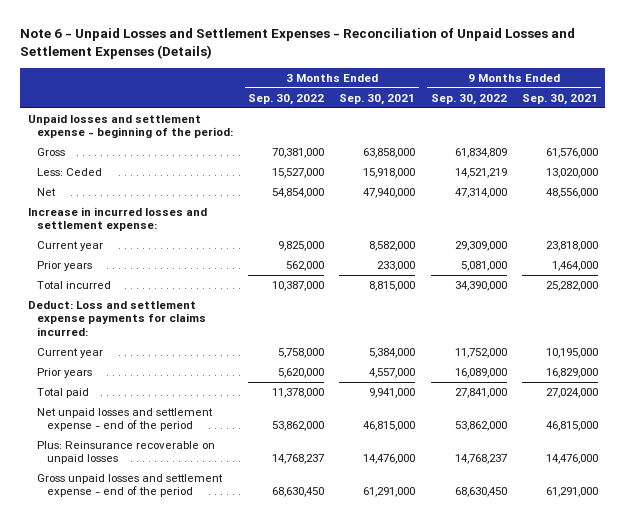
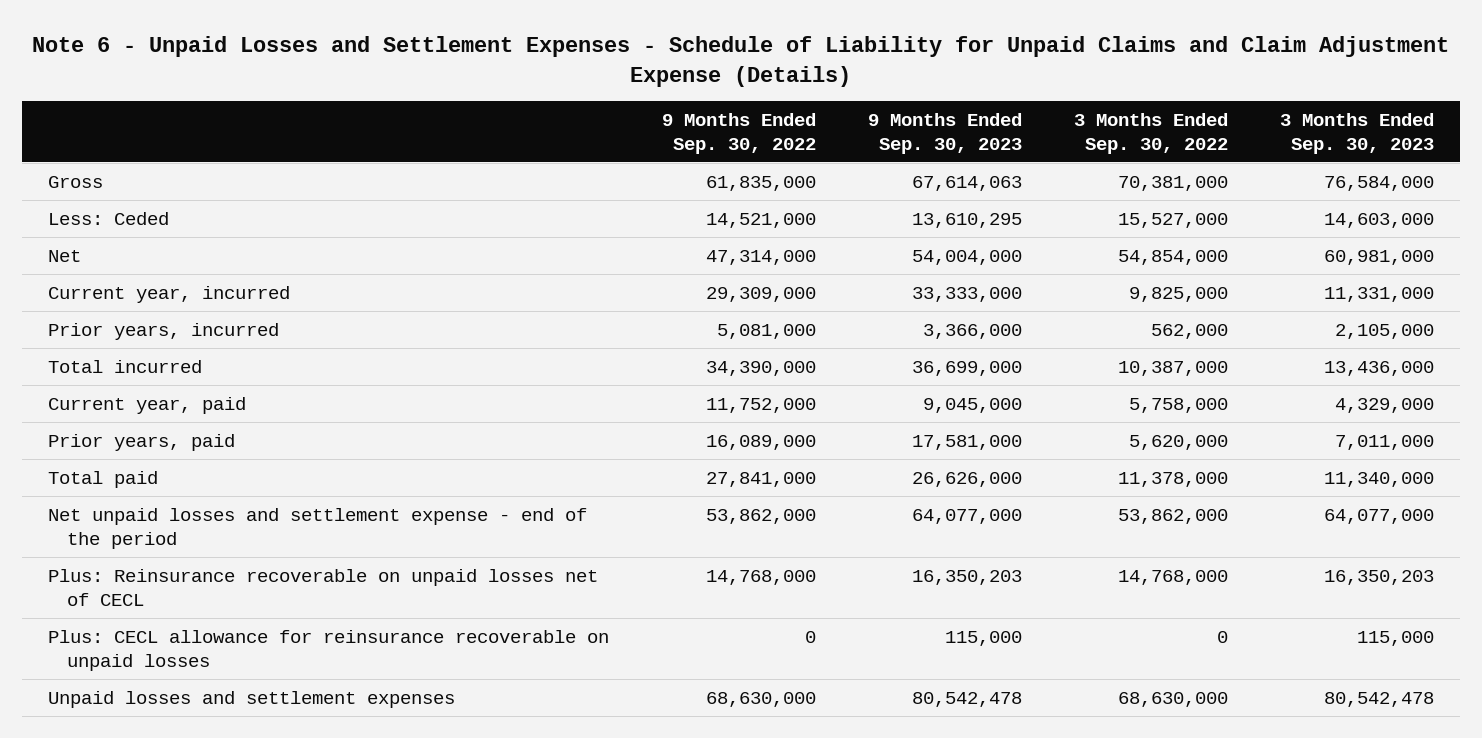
[20,27,576,59] Note 6 - Unpaid Losses and Settlement Expenses - Reconciliation of Unpaid Losses and Settlement Expenses (Details) -> [32,36,1450,87] Note 6 - Unpaid Losses and Settlement Expenses - Schedule of Liability for Unpaid Claims and Claim Adjustment Expense (Details)
[339,93,416,105] Sep. 30, 2021 -> none
[521,93,598,105] Sep. 30, 2021 -> none
none -> [867,112,1022,154] 9 Months Ended Sep. 30, 2023
none -> [1279,112,1434,154] 3 Months Ended Sep. 30, 2023
[27,114,234,139] Unpaid losses and settlement expense - beginning of the period: -> none
[454,148,507,159] 61,834,809 -> [705,175,816,191] 61,835,000
[454,168,507,179] 14,521,219 -> [705,212,816,228] 14,521,000
[27,207,207,232] Increase in incurred losses and settlement expense: -> none
[37,241,104,252] Current year -> [48,285,291,303] Current year, incurred
[37,261,93,272] Prior years -> [48,322,280,340] Prior years, incurred
[27,301,207,336] Deduct: Loss and settlement expense payments for claims incurred: -> none
[37,348,104,359] Current year -> [48,396,247,414] Current year, paid
[37,368,93,379] Prior years -> [48,433,236,451] Prior years, paid
[37,441,216,465] Plus: Reinsurance recoverable on unpaid losses -> [48,568,599,606] Plus: Reinsurance recoverable on unpaid losses net of CECL
[272,454,325,465] 14,768,237 -> [1117,569,1228,585] 14,768,000
[454,454,507,465] 14,768,237 -> [705,569,816,585] 14,768,000
none -> [48,629,610,671] Plus: CECL allowance for reinsurance recoverable on unpaid losses
[37,474,224,498] Gross unpaid losses and settlement expense - end of the period -> [48,690,456,708] Unpaid losses and settlement expenses
[272,487,325,498] 68,630,450 -> [1117,691,1228,707] 68,630,000
[454,487,507,498] 68,630,450 -> [705,691,816,707] 68,630,000

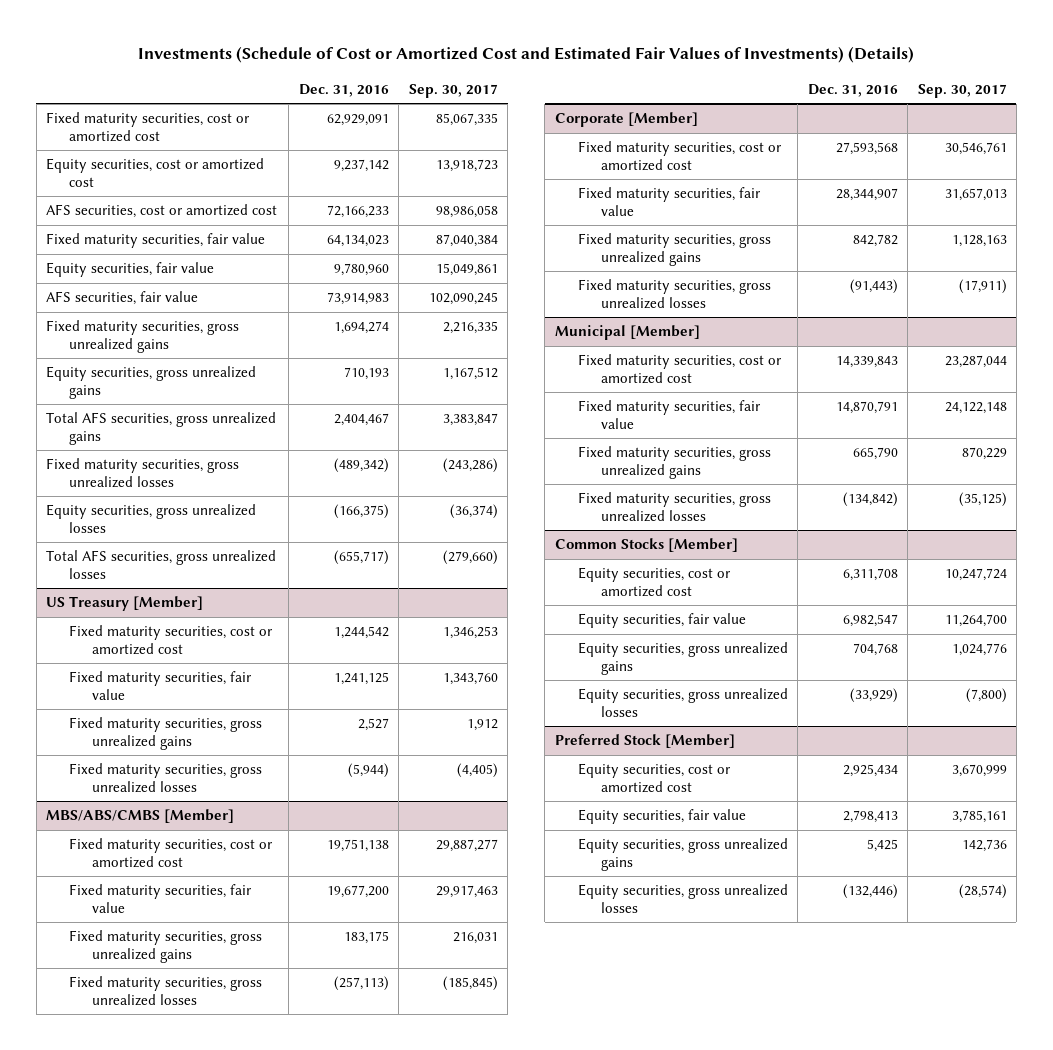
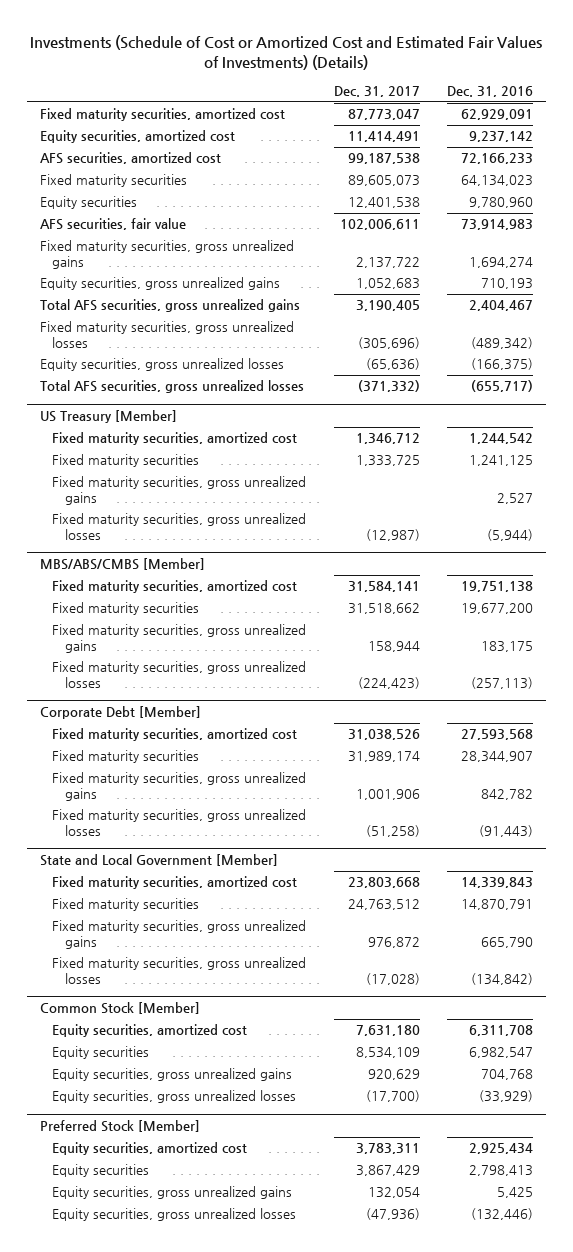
[408,83,498,98] Sep. 30, 2017 -> none
none -> [333,86,420,98] Dec. 31, 2017
[46,112,251,142] Fixed maturity securities, cost or amortized cost -> [40,108,286,122] Fixed maturity securities, amortized cost
[46,158,265,187] Equity securities, cost or amortized cost -> [40,130,236,144] Equity securities, amortized cost
[46,204,278,219] AFS securities, cost or amortized cost -> [40,152,222,165] AFS securities, amortized cost
[46,233,266,249] Fixed maturity securities, fair value -> [40,174,188,188] Fixed maturity securities
[46,262,215,278] Equity securities, fair value -> [40,196,138,210] Equity securities
[69,625,274,655] Fixed maturity securities, cost or amortized cost -> [52,432,298,446] Fixed maturity securities, amortized cost
[69,671,253,700] Fixed maturity securities, fair value -> [52,454,200,468] Fixed maturity securities
[69,838,274,868] Fixed maturity securities, cost or amortized cost -> [52,580,298,594] Fixed maturity securities, amortized cost
[69,884,253,913] Fixed maturity securities, fair value -> [52,602,200,616] Fixed maturity securities
[554,112,698,128] Corporate [Member] -> [40,706,202,720] Corporate Debt [Member]
[577,141,782,171] Fixed maturity securities, cost or amortized cost -> [52,728,298,742] Fixed maturity securities, amortized cost
[577,187,761,216] Fixed maturity securities, fair value -> [52,750,200,764] Fixed maturity securities
[554,325,700,341] Municipal [Member] -> [40,854,279,867] State and Local Government [Member]
[577,354,782,384] Fixed maturity securities, cost or amortized cost -> [52,876,298,890] Fixed maturity securities, amortized cost
[577,400,761,429] Fixed maturity securities, fair value -> [52,898,200,912] Fixed maturity securities
[554,538,738,553] Common Stocks [Member] -> [40,1002,201,1015] Common Stock [Member]
[577,567,731,597] Equity securities, cost or amortized cost -> [52,1024,248,1038] Equity securities, amortized cost
[577,613,746,629] Equity securities, fair value -> [52,1046,150,1060] Equity securities
[577,763,731,793] Equity securities, cost or amortized cost -> [52,1142,248,1156] Equity securities, amortized cost
[577,809,746,825] Equity securities, fair value -> [52,1164,150,1178] Equity securities

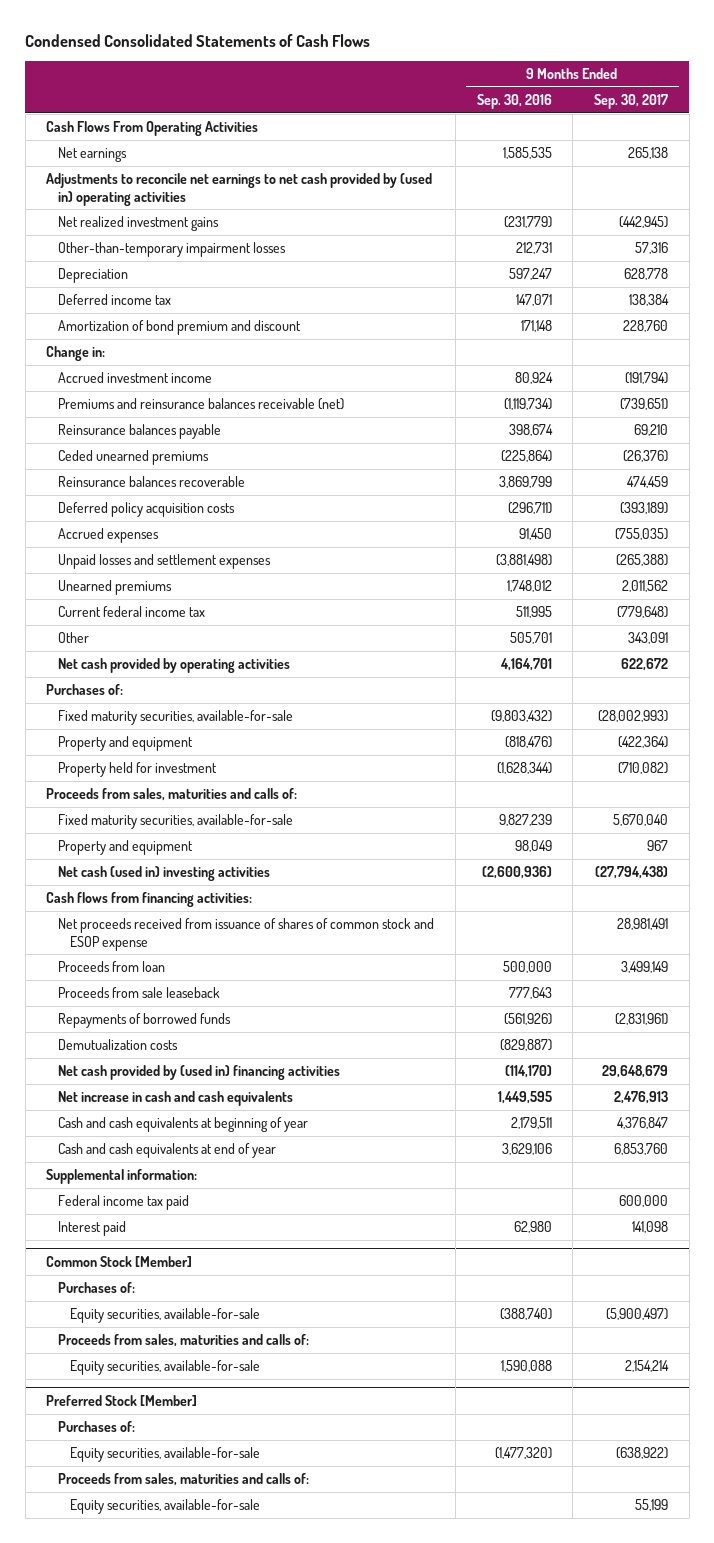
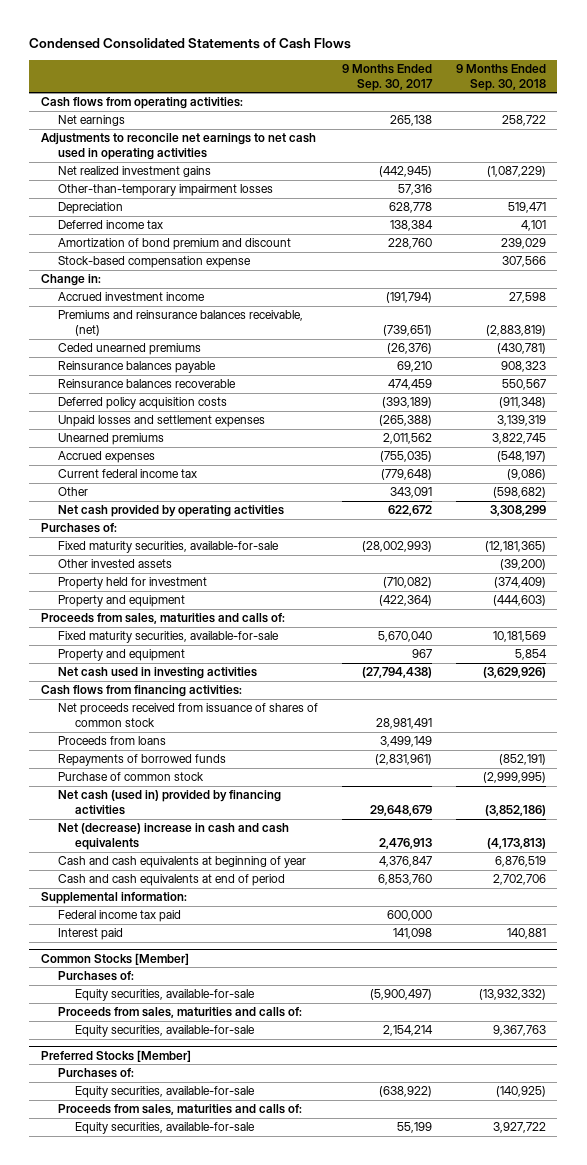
[476,94,552,110] Sep. 30, 2016 -> none
none -> [455,64,546,91] 9 Months Ended Sep. 30, 2018
[46,121,259,137] Cash Flows From Operating Activities -> [41,97,244,110] Cash flows from operating activities:
[46,173,433,206] Adjustments to reconcile net earnings to net cash provided by (used in) operating activities -> [41,133,317,160] Adjustments to reconcile net earnings to net cash used in operating activities
none -> [58,256,252,269] Stock-based compensation expense
[58,398,345,411] Premiums and reinsurance balances receivable (net) -> [58,310,304,336] Premiums and reinsurance balances receivable, (net)
[58,424,222,440] Reinsurance balances payable -> [58,361,217,374] Reinsurance balances payable
[58,528,160,544] Accrued expenses -> [58,451,156,464] Accrued expenses
none -> [58,559,173,569] Other invested assets
[58,736,194,752] Property and equipment -> [58,595,186,608] Property and equipment
[58,866,271,882] Net cash (used in) investing activities -> [58,667,258,680] Net cash used in investing activities
[58,987,221,999] Proceeds from sale leaseback -> none
[58,918,435,951] Net proceeds received from issuance of shares of common stock and ESOP expense -> [58,703,319,727] Net proceeds received from issuance of shares of common stock
[58,961,166,973] Proceeds from loan -> [58,736,167,746] Proceeds from loans
[58,1039,179,1051] Demutualization costs -> none
none -> [58,772,205,782] Purchase of common stock
[58,1065,341,1081] Net cash provided by (used in) financing activities -> [58,790,282,815] Net cash (used in) provided by financing activities
[58,1091,294,1107] Net increase in cash and cash equivalents -> [58,823,290,850] Net (decrease) increase in cash and cash equivalents
[58,1143,277,1159] Cash and cash equivalents at end of year -> [58,874,286,887] Cash and cash equivalents at end of period
[46,1255,193,1267] Common Stock [Member] -> [41,952,190,965] Common Stocks [Member]
[46,1394,198,1406] Preferred Stock [Member] -> [41,1049,192,1062] Preferred Stocks [Member]

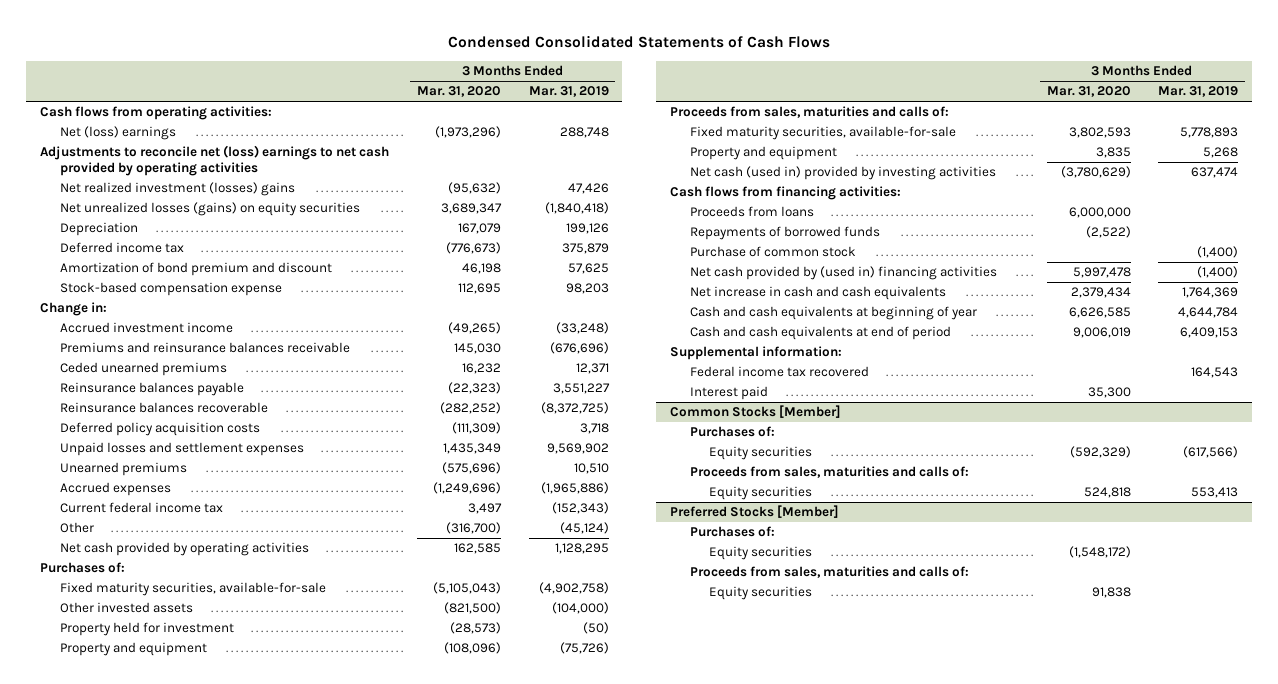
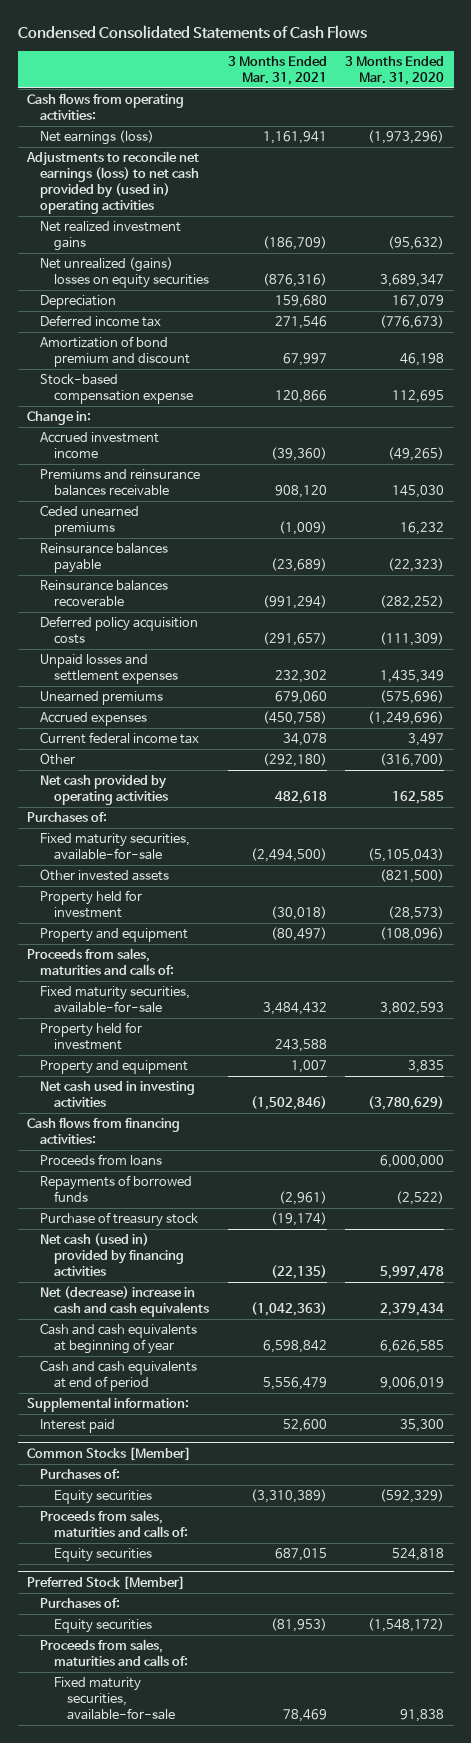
[528,86,609,98] Mar. 31, 2019 -> none
none -> [227,55,327,85] 3 Months Ended Mar. 31, 2021
[59,126,176,141] Net (loss) earnings -> [40,130,155,146] Net earnings (loss)
[40,145,390,177] Adjustments to reconcile net (loss) earnings to net cash provided by operating activities -> [25,151,200,215] Adjustments to reconcile net earnings (loss) to net cash provided by (used in) operating activities
[59,182,295,197] Net realized investment (losses) gains -> [40,221,182,252] Net realized investment gains
[59,202,360,217] Net unrealized losses (gains) on equity securities -> [40,257,209,289] Net unrealized (gains) losses on equity securities
none -> [40,1022,143,1051] Property held for investment
[689,166,996,181] Net cash (used in) provided by investing activities -> [40,1081,196,1108] Net cash used in investing activities
[689,246,856,258] Purchase of common stock -> [40,1212,199,1228] Purchase of treasury stock
[689,266,997,281] Net cash provided by (used in) financing activities -> [40,1233,184,1277] Net cash (used in) provided by financing activities
[689,286,946,301] Net increase in cash and cash equivalents -> [40,1286,209,1318] Net (decrease) increase in cash and cash equivalents
[689,366,869,378] Federal income tax recovered -> none
[669,505,839,519] Preferred Stocks [Member] -> [26,1576,185,1591] Preferred Stock [Member]
[709,586,813,601] Equity securities -> [53,1677,176,1721] Fixed maturity securities, available-for-sale

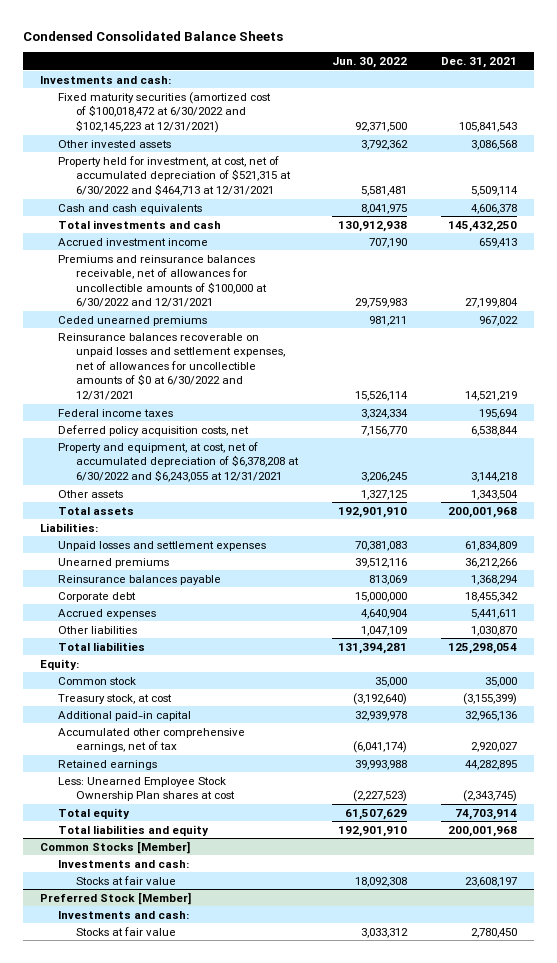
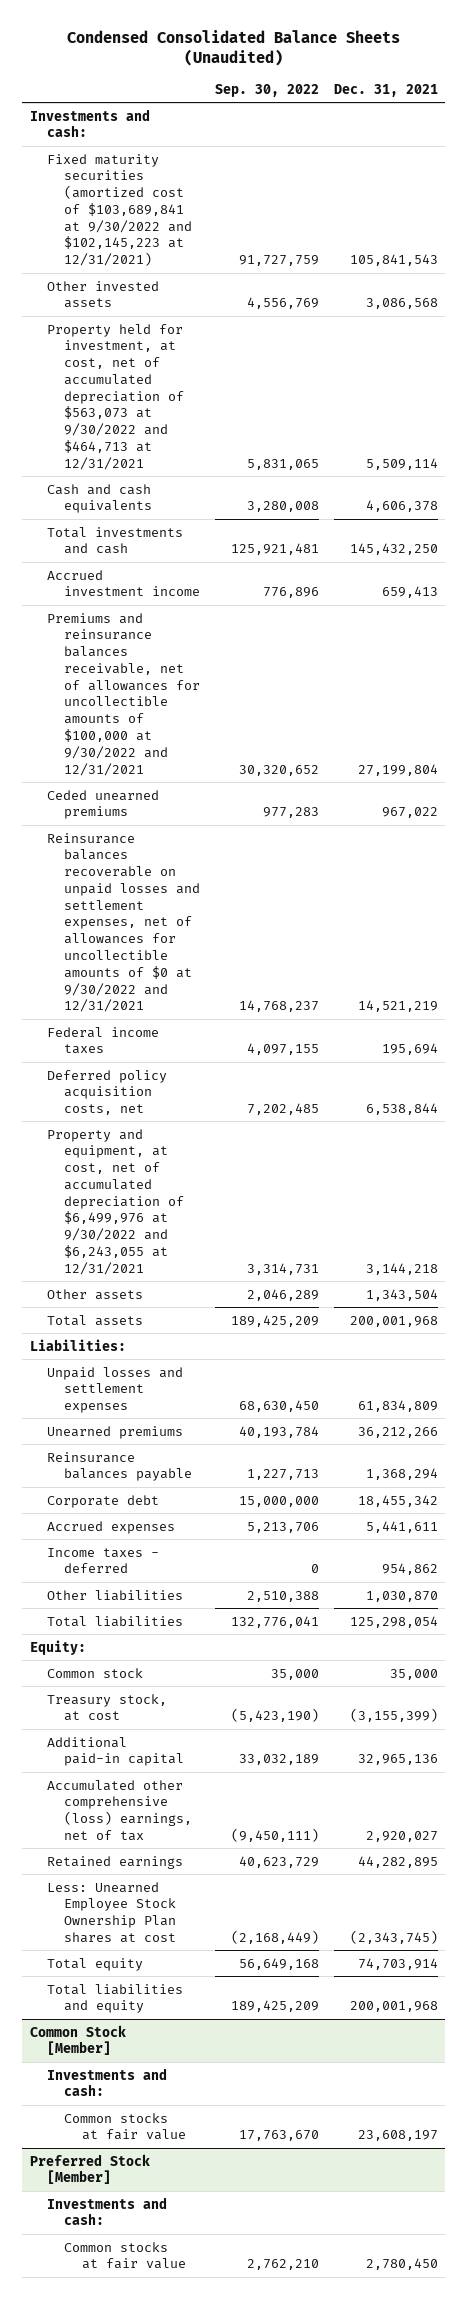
[23,31,284,42] Condensed Consolidated Balance Sheets -> [66,29,400,67] Condensed Consolidated Balance Sheets (Unaudited)
[331,57,407,69] Jun. 30, 2022 -> none
none -> [214,83,319,97] Sep. 30, 2022
[58,91,272,133] Fixed maturity securities (amortized cost of $100,018,472 at 6/30/2022 and $102,145,223 at 12/31/2021) -> [46,153,193,267] Fixed maturity securities (amortized cost of $103,689,841 at 9/30/2022 and $102,145,223 at 12/31/2021)
[58,155,291,196] Property held for investment, at cost, net of accumulated depreciation of $521,315 at 6/30/2022 and $464,713 at 12/31/2021 -> [46,323,185,470] Property held for investment, at cost, net of accumulated depreciation of $563,073 at 9/30/2022 and $464,713 at 12/31/2021
[58,254,267,308] Premiums and reinsurance balances receivable, net of allowances for uncollectible amounts of $100,000 at 6/30/2022 and 12/31/2021 -> [46,612,201,776] Premiums and reinsurance balances receivable, net of allowances for uncollectible amounts of $100,000 at 9/30/2022 and 12/31/2021
[58,332,285,400] Reinsurance balances recoverable on unpaid losses and settlement expenses, net of allowances for uncollectible amounts of $0 at 6/30/2022 and 12/31/2021 -> [46,832,201,1013] Reinsurance balances recoverable on unpaid losses and settlement expenses, net of allowances for uncollectible amounts of $0 at 9/30/2022 and 12/31/2021
[58,441,299,482] Property and equipment, at cost, net of accumulated depreciation of $6,378,208 at 6/30/2022 and $6,243,055 at 12/31/2021 -> [46,1128,185,1275] Property and equipment, at cost, net of accumulated depreciation of $6,499,976 at 9/30/2022 and $6,243,055 at 12/31/2021
none -> [46,1547,159,1574] Income taxes - deferred
[58,727,246,753] Accumulated other comprehensive earnings, net of tax -> [46,1779,193,1841] Accumulated other comprehensive (loss) earnings, net of tax
[40,840,191,854] Common Stocks [Member] -> [29,2024,126,2056] Common Stock [Member]
[75,875,176,885] Stocks at fair value -> [64,2112,186,2141] Common stocks at fair value
[75,926,176,936] Stocks at fair value -> [64,2241,186,2270] Common stocks at fair value

